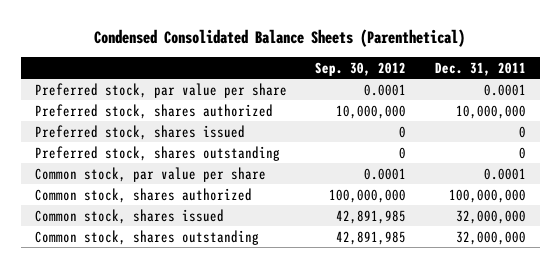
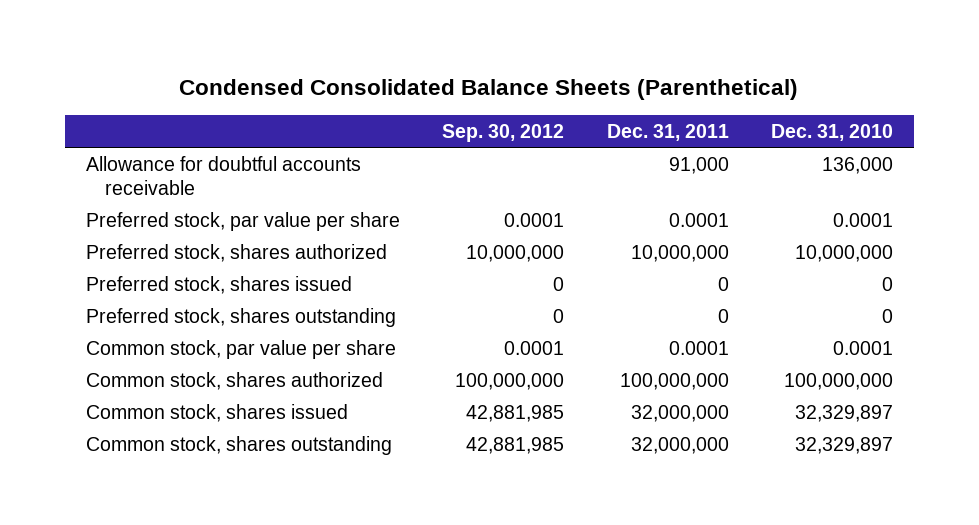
none -> [770,124,893,142] Dec. 31, 2010
none -> [86,155,362,196] Allowance for doubtful accounts receivable
[336,209,407,224] 42,891,985 -> [466,404,565,422] 42,881,985
[336,230,407,245] 42,891,985 -> [466,436,565,454] 42,881,985

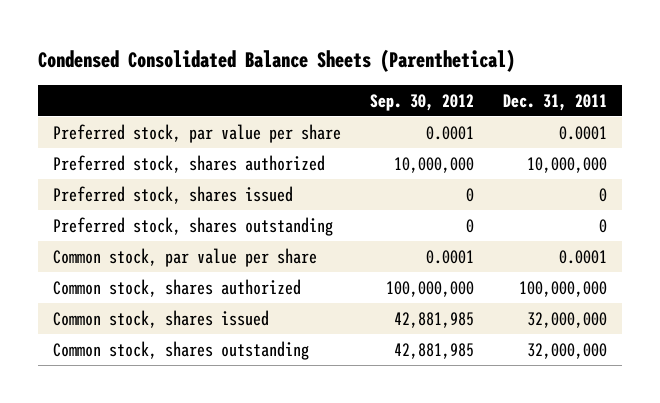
[770,124,893,142] Dec. 31, 2010 -> none
[86,155,362,196] Allowance for doubtful accounts receivable -> none

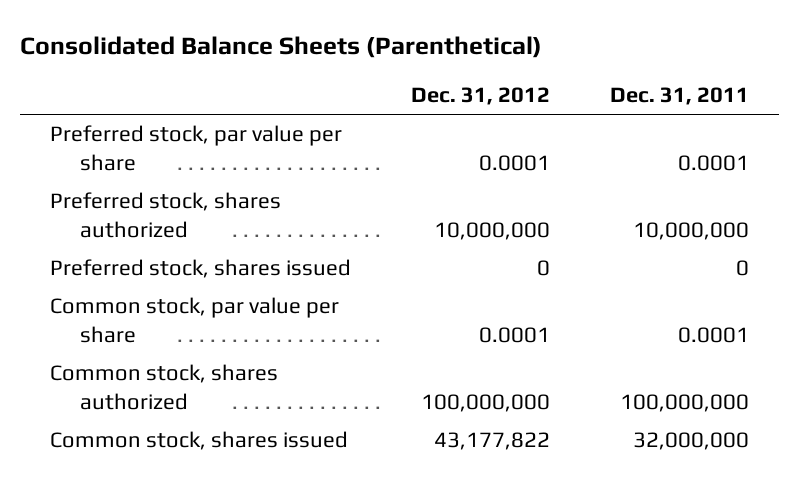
[38,48,516,72] Condensed Consolidated Balance Sheets (Parenthetical) -> [20,36,543,59] Consolidated Balance Sheets (Parenthetical)
[370,93,475,111] Sep. 30, 2012 -> none
none -> [411,87,551,106] Dec. 31, 2012
[52,216,333,236] Preferred stock, shares outstanding -> none
[52,340,309,360] Common stock, shares outstanding -> none

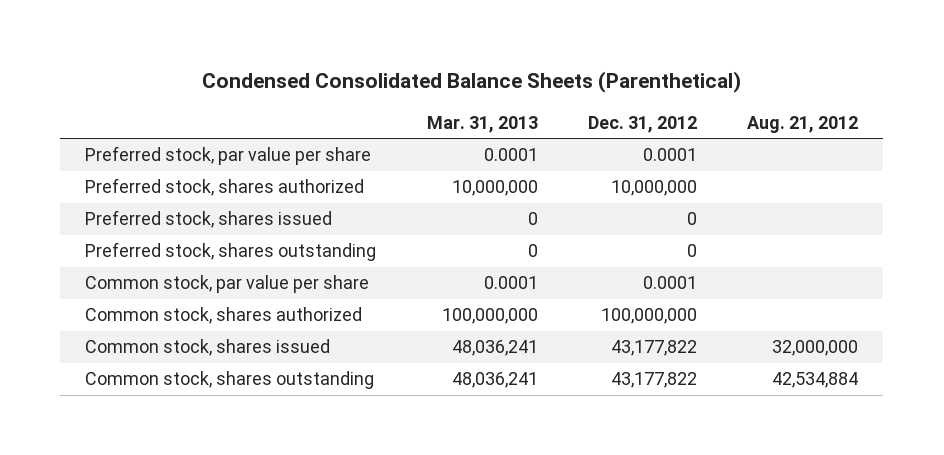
[20,36,543,59] Consolidated Balance Sheets (Parenthetical) -> [201,71,741,94] Condensed Consolidated Balance Sheets (Parenthetical)
[610,87,750,106] Dec. 31, 2011 -> none
none -> [426,115,538,133] Mar. 31, 2013
none -> [747,115,859,133] Aug. 21, 2012
none -> [85,242,377,262] Preferred stock, shares outstanding
none -> [85,371,375,390] Common stock, shares outstanding

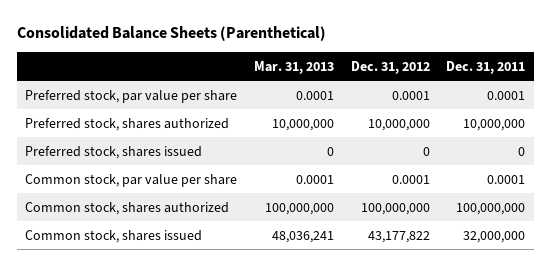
[201,71,741,94] Condensed Consolidated Balance Sheets (Parenthetical) -> [16,26,326,42] Consolidated Balance Sheets (Parenthetical)
[747,115,859,133] Aug. 21, 2012 -> none
none -> [446,60,526,74] Dec. 31, 2011
[85,242,377,262] Preferred stock, shares outstanding -> none
[85,371,375,390] Common stock, shares outstanding -> none

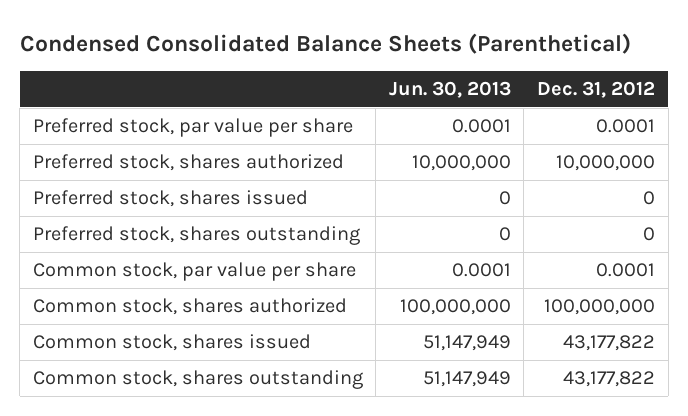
[16,26,326,42] Consolidated Balance Sheets (Parenthetical) -> [19,32,631,54] Condensed Consolidated Balance Sheets (Parenthetical)
[253,60,334,74] Mar. 31, 2013 -> none
[446,60,526,74] Dec. 31, 2011 -> none
none -> [388,81,511,99] Jun. 30, 2013
none -> [32,226,360,246] Preferred stock, shares outstanding
none -> [32,370,363,390] Common stock, shares outstanding

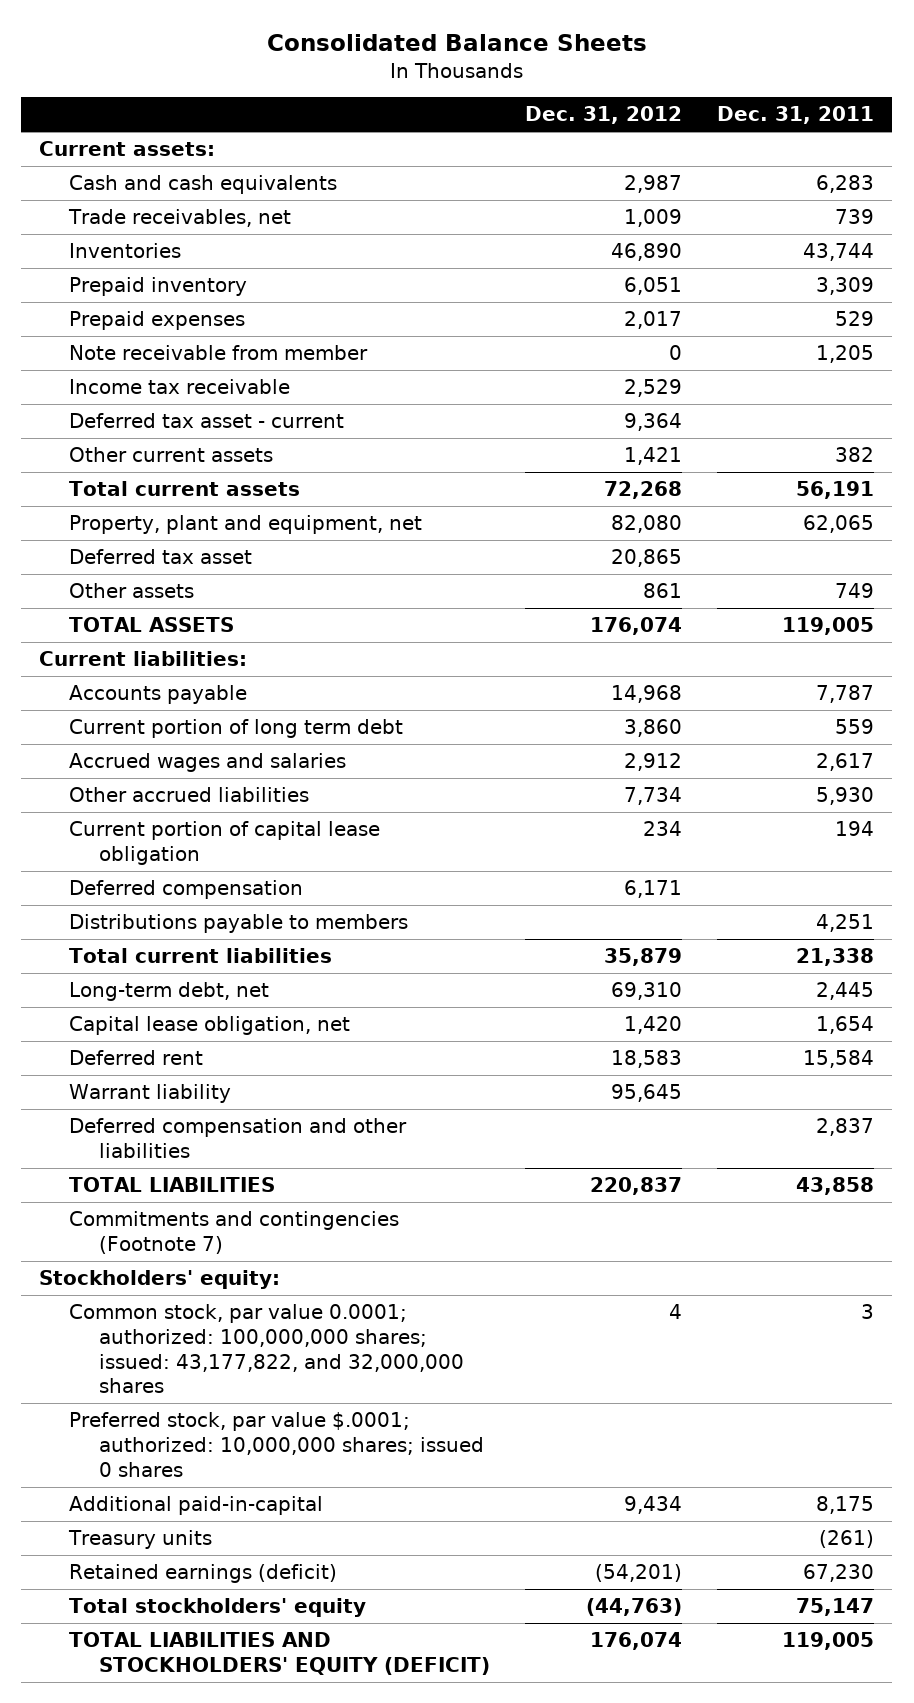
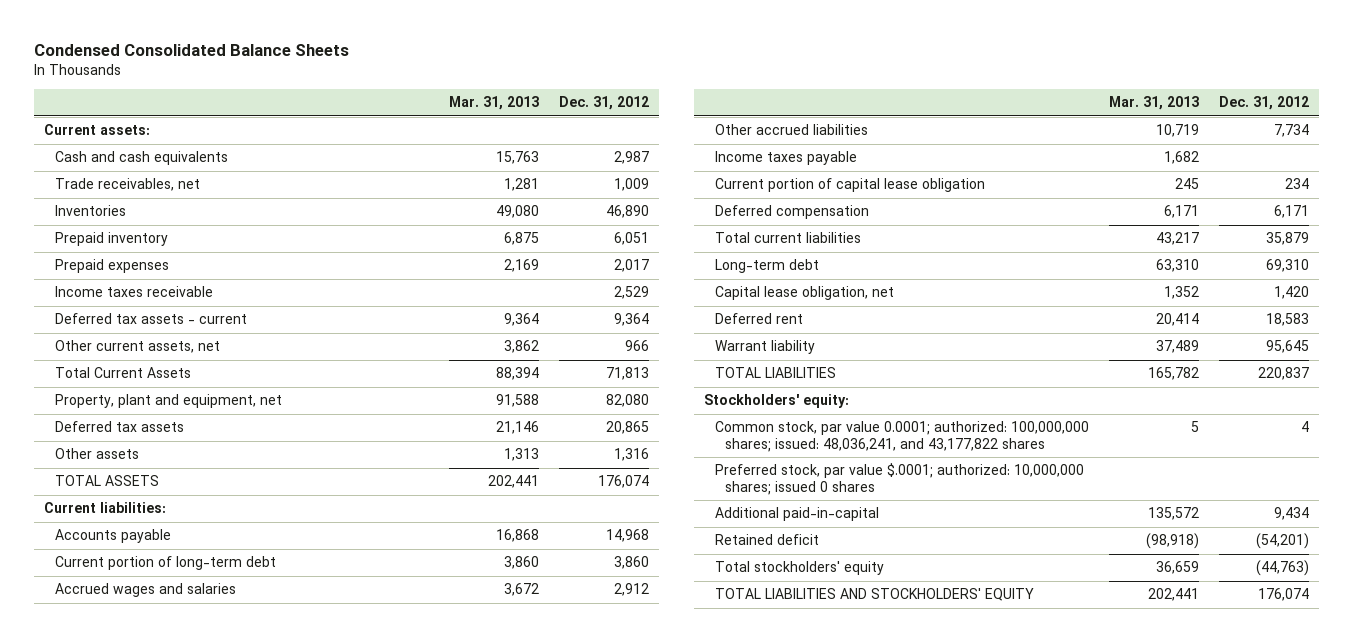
[266,34,647,52] Consolidated Balance Sheets -> [33,43,349,56] Condensed Consolidated Balance Sheets
[717,106,875,125] Dec. 31, 2011 -> none
none -> [448,96,539,111] Mar. 31, 2013
[68,345,368,361] Note receivable from member -> none
[68,379,290,395] Income tax receivable -> [54,286,213,298] Income taxes receivable
[68,413,344,429] Deferred tax asset - current -> [54,313,247,325] Deferred tax assets - current
[68,447,273,463] Other current assets -> [54,340,220,354] Other current assets, net
[624,447,683,466] 1,421 -> [624,340,649,352] 966
[68,481,300,497] Total current assets -> [54,367,191,379] Total Current Assets
[604,481,683,500] 72,268 -> [605,367,649,381] 71,813
[68,549,252,565] Deferred tax asset -> [54,421,184,433] Deferred tax assets
[643,583,683,599] 861 -> [613,448,649,462] 1,316
[68,719,403,739] Current portion of long term debt -> [54,556,276,571] Current portion of long-term debt
none -> [714,151,857,166] Income taxes payable
[68,914,408,934] Distributions payable to members -> none
[68,982,269,1002] Long-term debt, net -> [714,259,819,274] Long-term debt
[68,1118,407,1158] Deferred compensation and other liabilities -> none
[68,1211,399,1254] Commitments and contingencies (Footnote 7) -> none
[68,1304,464,1394] Common stock, par value 0.0001; authorized: 100,000,000 shares; issued: 43,177,822, and 32,000,000 shares -> [714,421,1089,452] Common stock, par value 0.0001; authorized: 100,000,000 shares; issued: 48,036,241, and 43,177,822 shares
[67,1530,212,1550] Treasury units -> none
[68,1564,337,1584] Retained earnings (deficit) -> [714,534,819,546] Retained deficit
[68,1632,490,1675] TOTAL LIABILITIES AND STOCKHOLDERS' EQUITY (DEFICIT) -> [714,588,1034,602] TOTAL LIABILITIES AND STOCKHOLDERS' EQUITY

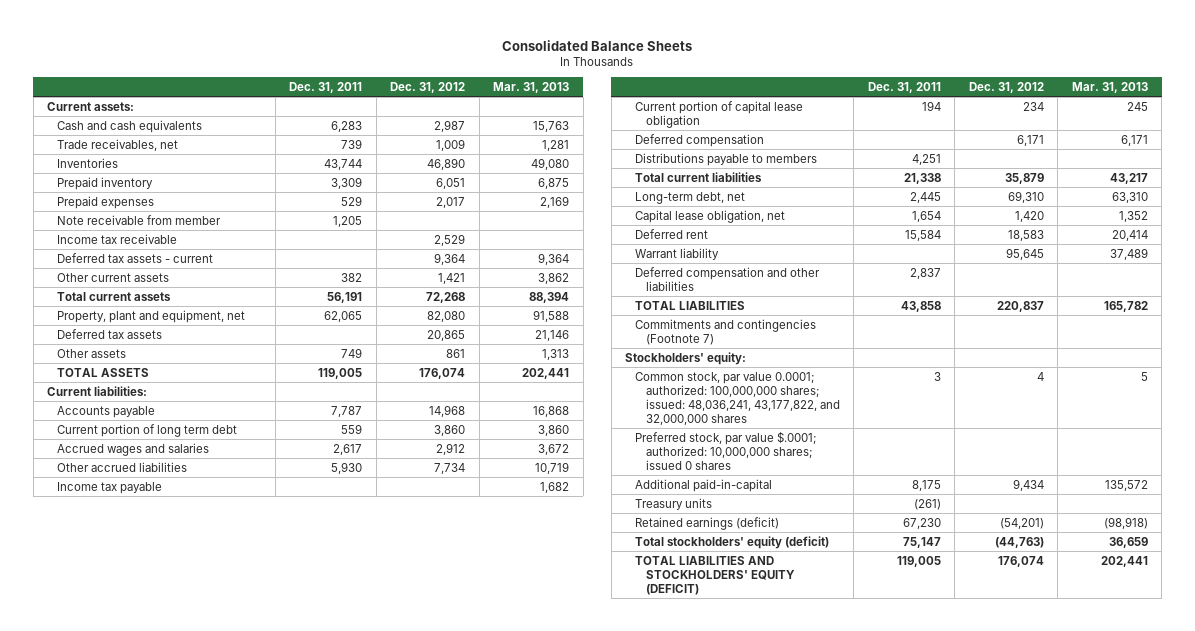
[33,43,349,56] Condensed Consolidated Balance Sheets -> [502,39,693,51] Consolidated Balance Sheets
none -> [289,81,363,93] Dec. 31, 2011
none -> [57,214,222,225] Note receivable from member
[54,286,213,298] Income taxes receivable -> [57,233,178,244] Income tax receivable
[54,340,220,354] Other current assets, net -> [57,272,170,282] Other current assets
[624,340,649,352] 966 -> [438,272,466,284] 1,421
[54,367,191,379] Total Current Assets -> [57,291,172,301] Total current assets
[605,367,649,381] 71,813 -> [426,291,466,303] 72,268
[613,448,649,462] 1,316 -> [446,348,466,358] 861
[54,556,276,571] Current portion of long-term debt -> [57,423,238,437] Current portion of long term debt
[714,151,857,166] Income taxes payable -> [57,481,163,494] Income tax payable
none -> [635,152,818,166] Distributions payable to members
[714,259,819,274] Long-term debt -> [635,191,746,204] Long-term debt, net
none -> [635,266,821,291] Deferred compensation and other liabilities
none -> [635,318,817,345] Commitments and contingencies (Footnote 7)
[714,421,1089,452] Common stock, par value 0.0001; authorized: 100,000,000 shares; issued: 48,036,241, and 43,177,822 shares -> [635,371,840,425] Common stock, par value 0.0001; authorized: 100,000,000 shares; issued: 48,036,241, 43,177,822, and 32,000,000 shares
none -> [635,497,713,510] Treasury units
[714,534,819,546] Retained deficit -> [635,516,780,530] Retained earnings (deficit)
[714,561,884,576] Total stockholders' equity -> [635,535,830,549] Total stockholders' equity (deficit)
[714,588,1034,602] TOTAL LIABILITIES AND STOCKHOLDERS' EQUITY -> [635,555,795,595] TOTAL LIABILITIES AND STOCKHOLDERS' EQUITY (DEFICIT)

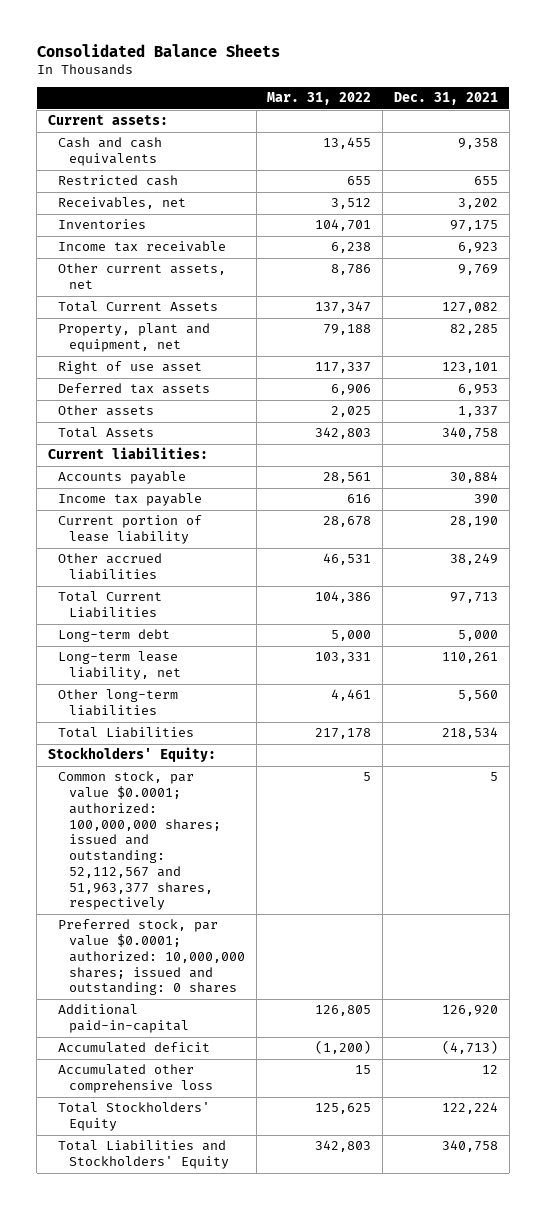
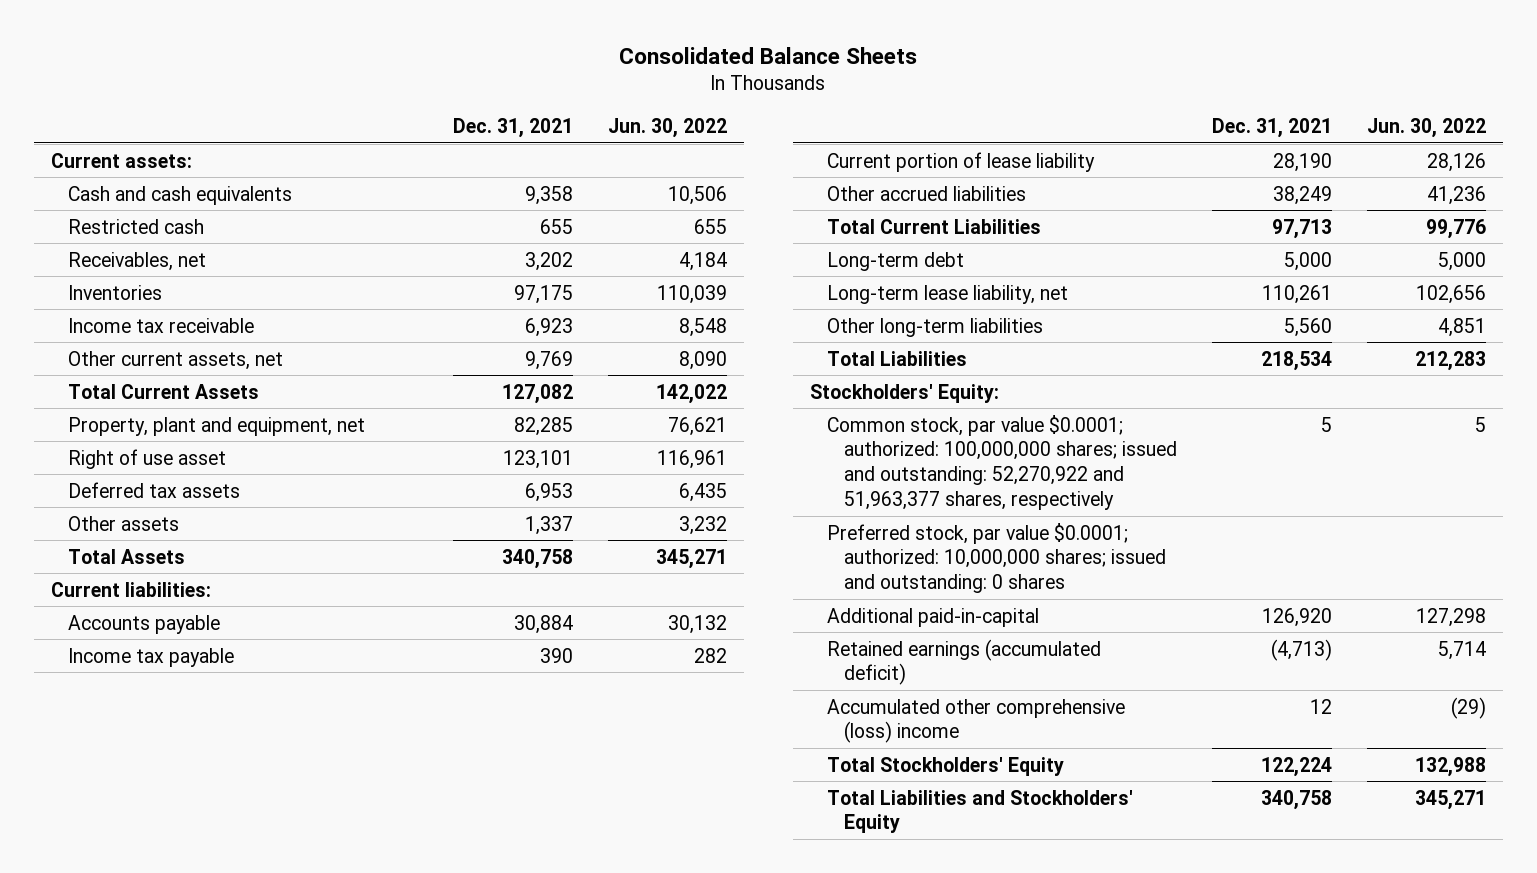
[267,92,372,106] Mar. 31, 2022 -> none
none -> [607,118,727,139] Jun. 30, 2022
[58,771,221,911] Common stock, par value $0.0001; authorized: 100,000,000 shares; issued and outstanding: 52,112,567 and 51,963,377 shares, respectively -> [827,414,1178,511] Common stock, par value $0.0001; authorized: 100,000,000 shares; issued and outstanding: 52,270,922 and 51,963,377 shares, respectively
[58,1042,211,1054] Accumulated deficit -> [827,638,1102,686] Retained earnings (accumulated deficit)
[58,1064,213,1094] Accumulated other comprehensive loss -> [827,698,1126,744] Accumulated other comprehensive (loss) income

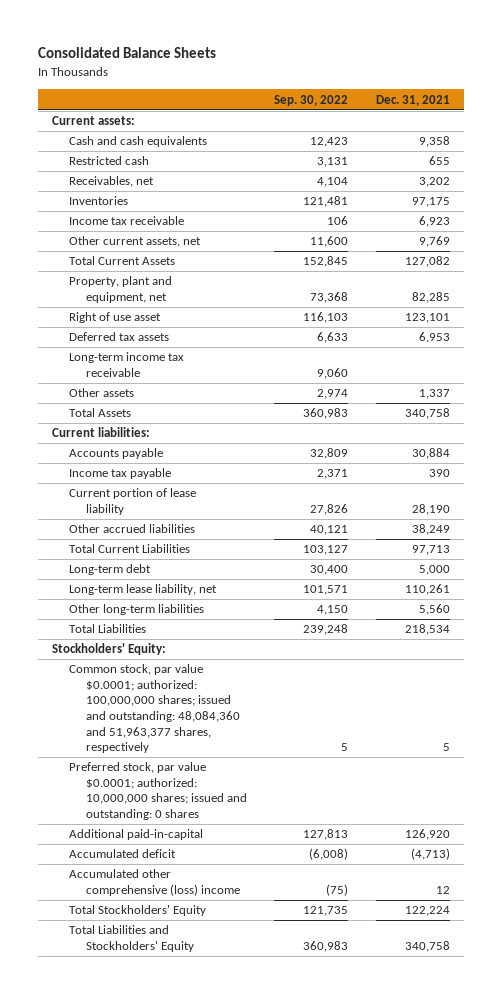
[607,118,727,139] Jun. 30, 2022 -> none
none -> [274,94,349,106] Sep. 30, 2022
none -> [68,352,184,377] Long-term income tax receivable
[827,414,1178,511] Common stock, par value $0.0001; authorized: 100,000,000 shares; issued and outstanding: 52,270,922 and 51,963,377 shares, respectively -> [68,664,240,754] Common stock, par value $0.0001; authorized: 100,000,000 shares; issued and outstanding: 48,084,360 and 51,963,377 shares, respectively
[827,638,1102,686] Retained earnings (accumulated deficit) -> [68,849,176,859] Accumulated deficit

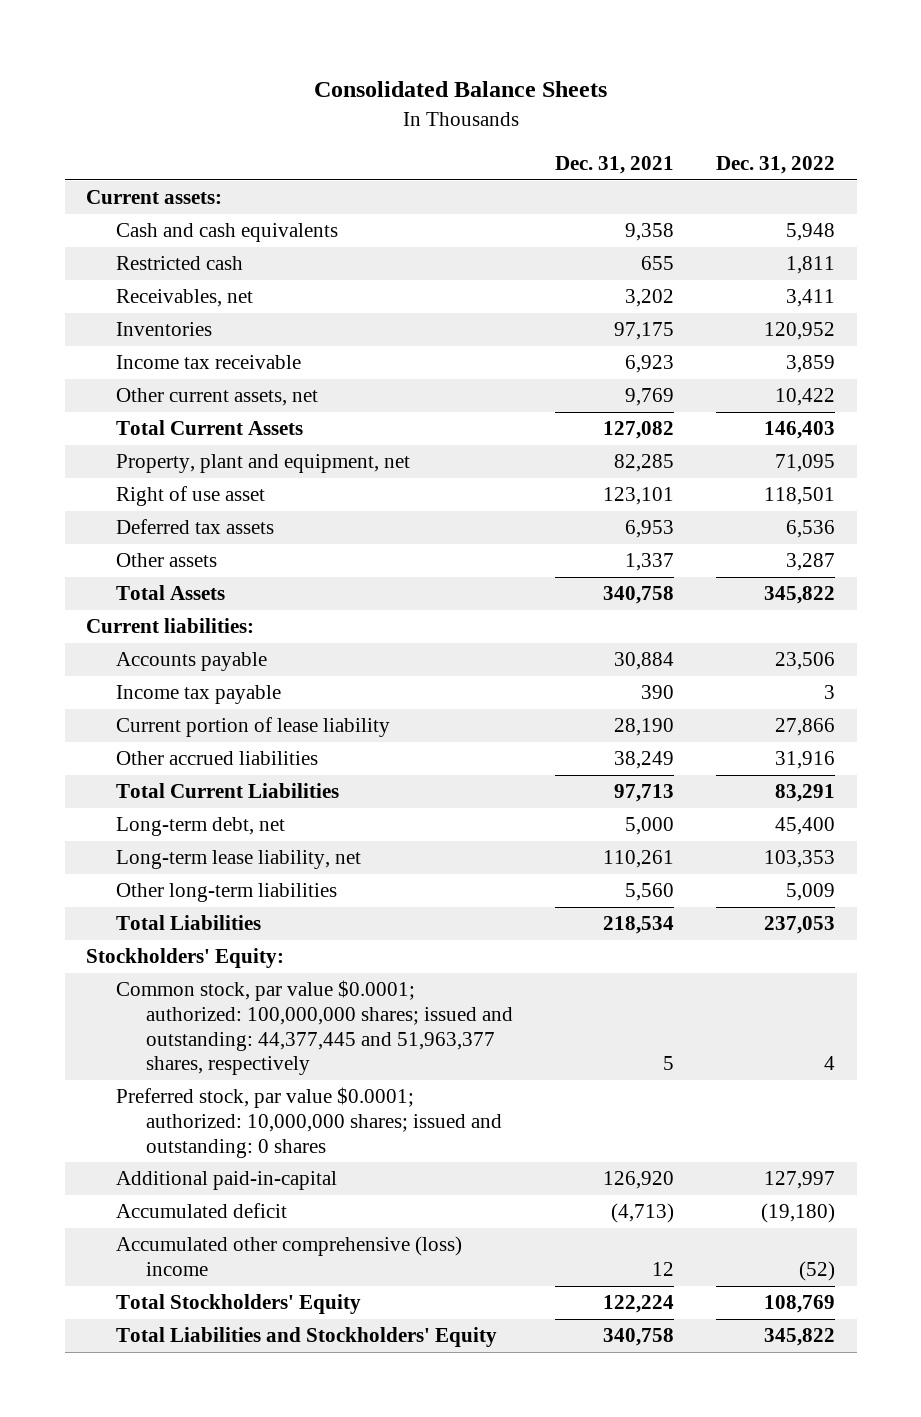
[274,94,349,106] Sep. 30, 2022 -> none
none -> [716,156,836,175] Dec. 31, 2022
[68,352,184,377] Long-term income tax receivable -> none
[68,564,151,576] Long-term debt -> [115,817,285,837] Long-term debt, net
[68,664,240,754] Common stock, par value $0.0001; authorized: 100,000,000 shares; issued and outstanding: 48,084,360 and 51,963,377 shares, respectively -> [115,980,513,1076] Common stock, par value $0.0001; authorized: 100,000,000 shares; issued and outstanding: 44,377,445 and 51,963,377 shares, respectively

